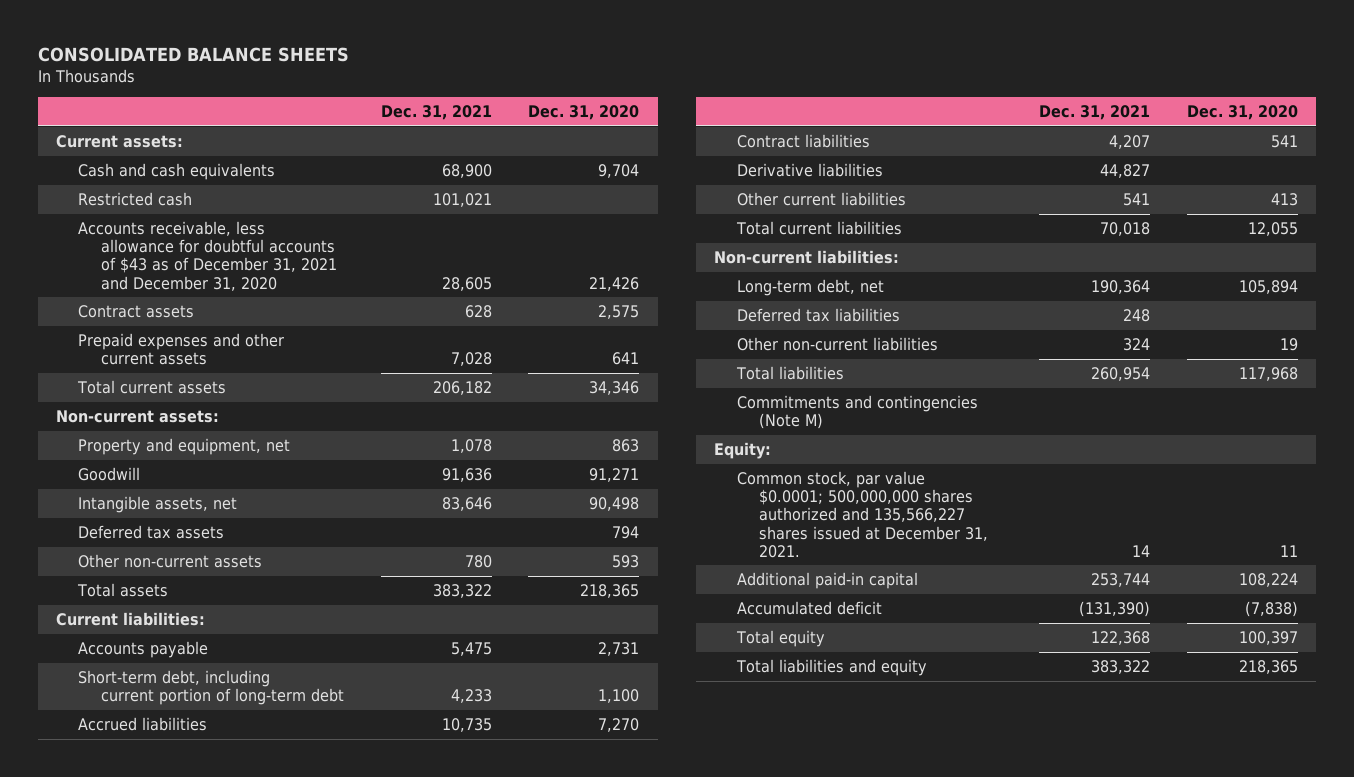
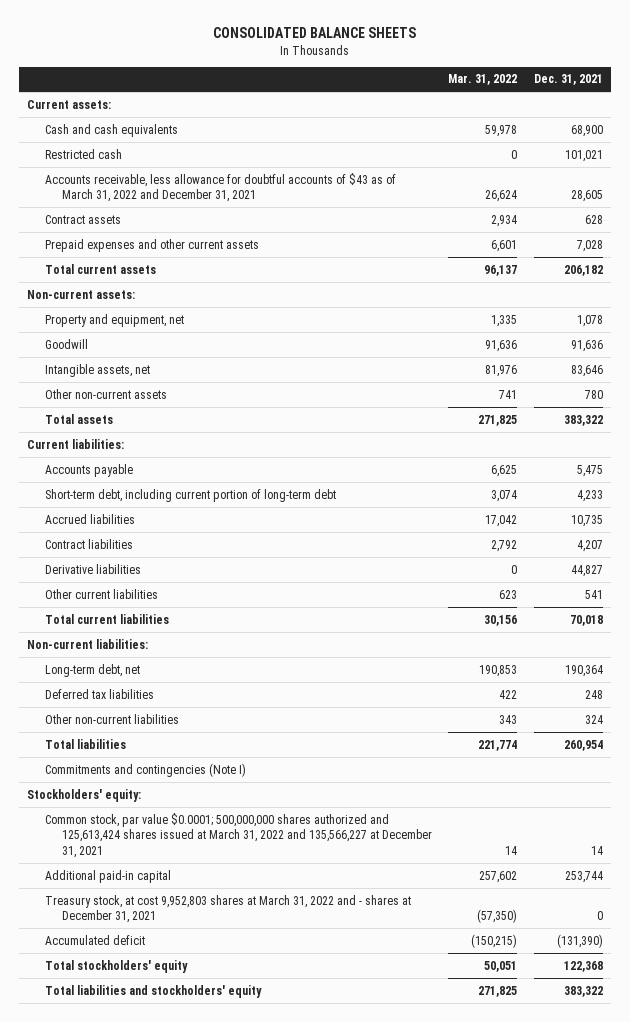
[528,105,640,121] Dec. 31, 2020 -> none
none -> [448,74,518,86] Mar. 31, 2022
[78,220,337,291] Accounts receivable, less allowance for doubtful accounts of $43 as of December 31, 2021 and December 31, 2020 -> [44,172,396,203] Accounts receivable, less allowance for doubtful accounts of $43 as of March 31, 2022 and December 31, 2021
[78,524,225,539] Deferred tax assets -> none
[736,394,978,430] Commitments and contingencies (Note M) -> [44,762,246,777] Commitments and contingencies (Note I)
[714,441,772,459] Equity: -> [27,788,142,802] Stockholders' equity:
[736,470,989,558] Common stock, par value $0.0001; 500,000,000 shares authorized and 135,566,227 shares issued at December 31, 2021. -> [44,812,432,858] Common stock, par value $0.0001; 500,000,000 shares authorized and 125,613,424 shares issued at March 31, 2022 and 135,566,227 at December 31, 2021
none -> [44,894,411,924] Treasury stock, at cost 9,952,803 shares at March 31, 2022 and - shares at December 31, 2021
[735,629,825,647] Total equity -> [44,959,188,973] Total stockholders' equity
[735,658,927,676] Total liabilities and equity -> [44,984,262,998] Total liabilities and stockholders' equity

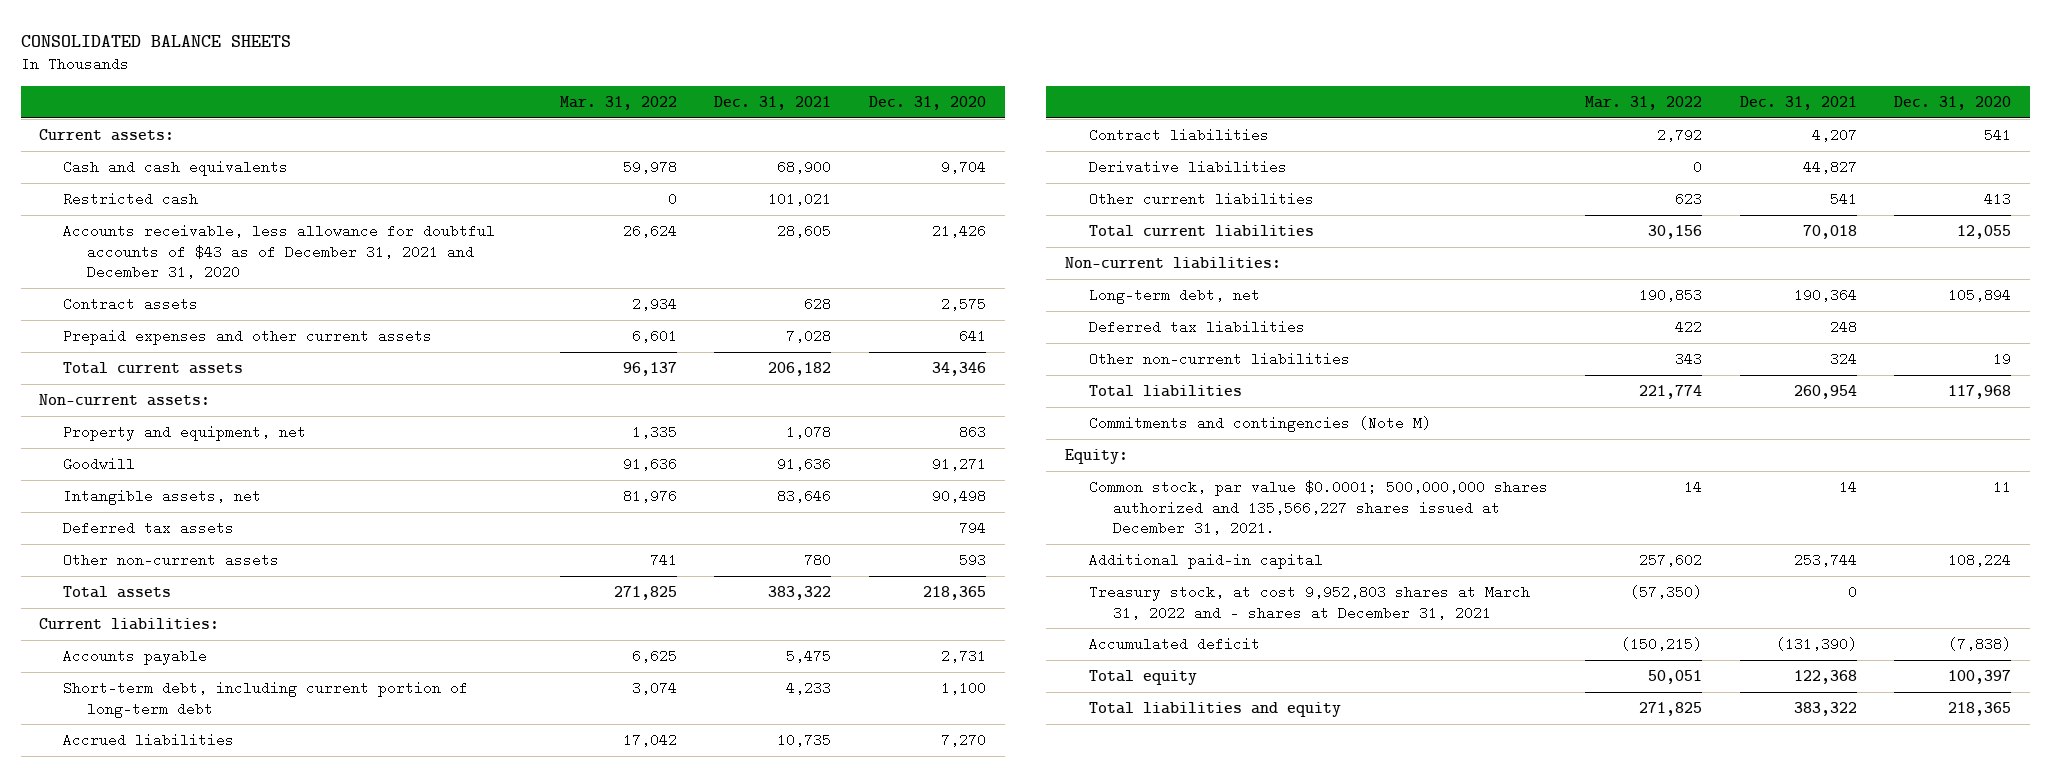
none -> [868,95,986,110] Dec. 31, 2020
[44,172,396,203] Accounts receivable, less allowance for doubtful accounts of $43 as of March 31, 2022 and December 31, 2021 -> [63,224,496,280] Accounts receivable, less allowance for doubtful accounts of $43 as of December 31, 2021 and December 31, 2020
none -> [63,521,235,536] Deferred tax assets
[44,762,246,777] Commitments and contingencies (Note I) -> [1088,416,1431,433] Commitments and contingencies (Note M)
[27,788,142,802] Stockholders' equity: -> [1065,449,1129,465] Equity:
[44,812,432,858] Common stock, par value $0.0001; 500,000,000 shares authorized and 125,613,424 shares issued at March 31, 2022 and 135,566,227 at December 31, 2021 -> [1088,480,1548,536] Common stock, par value $0.0001; 500,000,000 shares authorized and 135,566,227 shares issued at December 31, 2021.
[44,959,188,973] Total stockholders' equity -> [1088,670,1197,686] Total equity
[44,984,262,998] Total liabilities and stockholders' equity -> [1088,702,1341,718] Total liabilities and equity

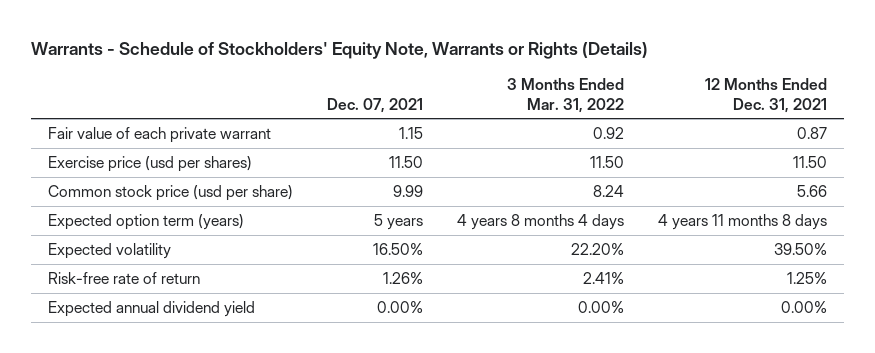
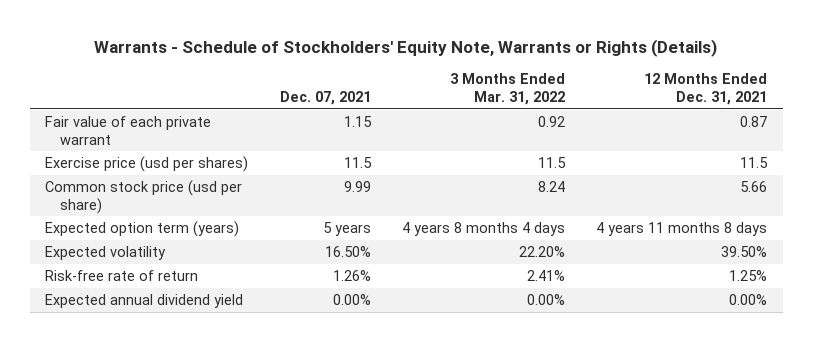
[389,155,424,168] 11.50 -> [343,156,372,168] 11.5
[590,155,625,168] 11.50 -> [537,156,566,168] 11.5
[792,155,827,168] 11.50 -> [740,156,769,168] 11.5

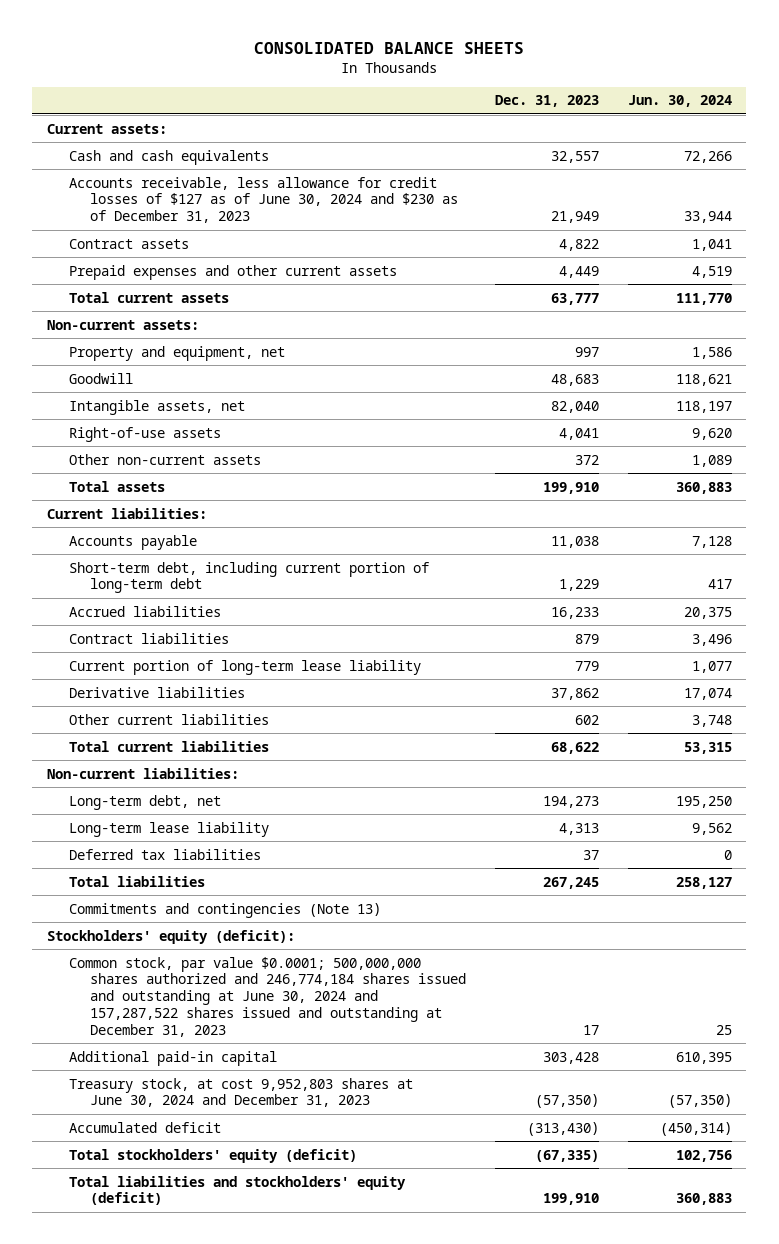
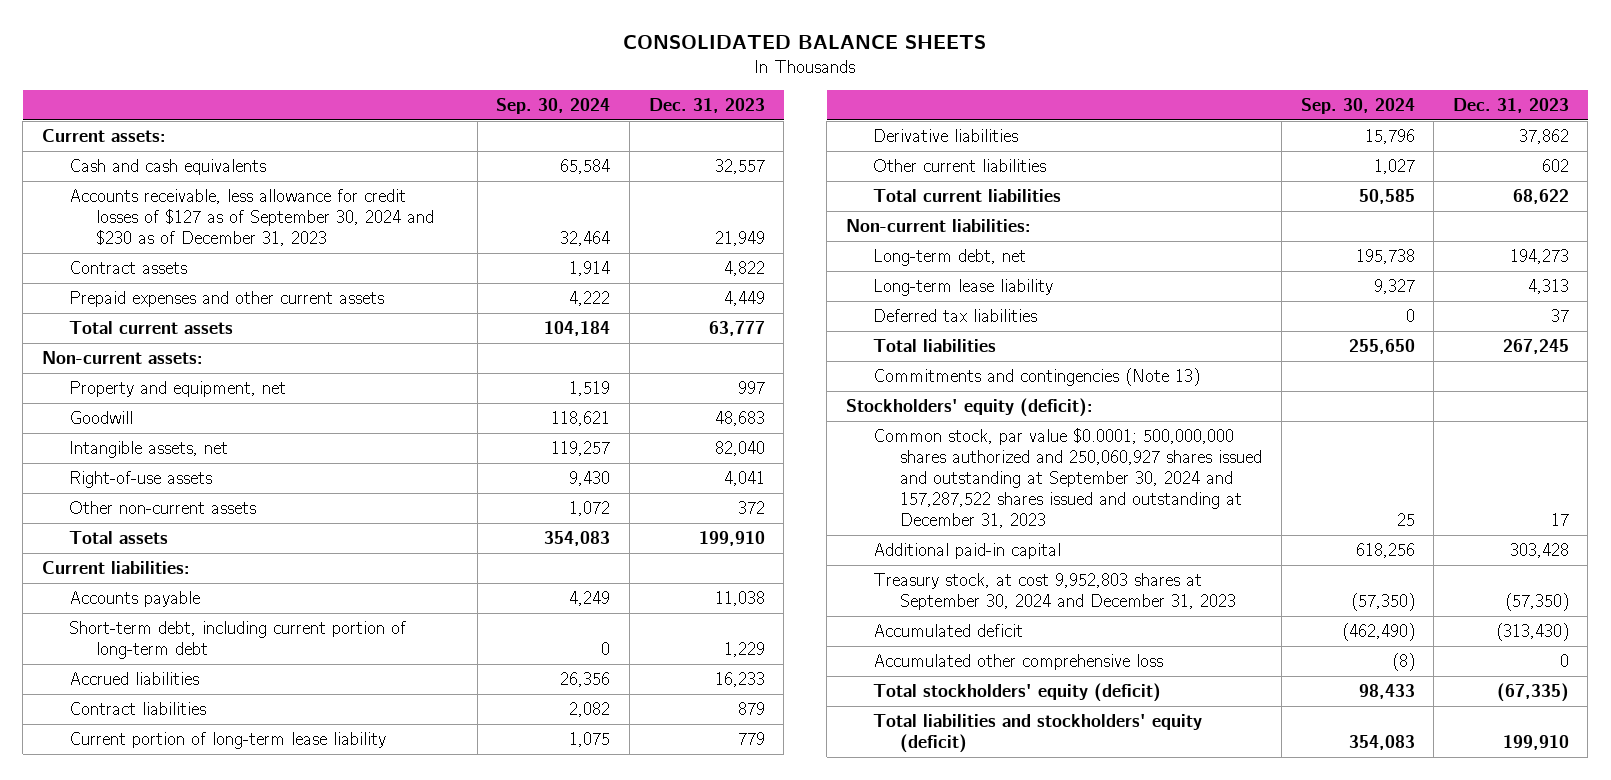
[627,95,732,108] Jun. 30, 2024 -> none
none -> [496,97,611,114] Sep. 30, 2024
[68,176,459,224] Accounts receivable, less allowance for credit losses of $127 as of June 30, 2024 and $230 as of December 31, 2023 -> [68,188,435,247] Accounts receivable, less allowance for credit losses of $127 as of September 30, 2024 and $230 as of December 31, 2023
[68,956,467,1037] Common stock, par value $0.0001; 500,000,000 shares authorized and 246,774,184 shares issued and outstanding at June 30, 2024 and 157,287,522 shares issued and outstanding at December 31, 2023 -> [873,427,1263,529] Common stock, par value $0.0001; 500,000,000 shares authorized and 250,060,927 shares issued and outstanding at September 30, 2024 and 157,287,522 shares issued and outstanding at December 31, 2023
[68,1077,413,1108] Treasury stock, at cost 9,952,803 shares at June 30, 2024 and December 31, 2023 -> [873,572,1237,610] Treasury stock, at cost 9,952,803 shares at September 30, 2024 and December 31, 2023
none -> [873,653,1164,670] Accumulated other comprehensive loss

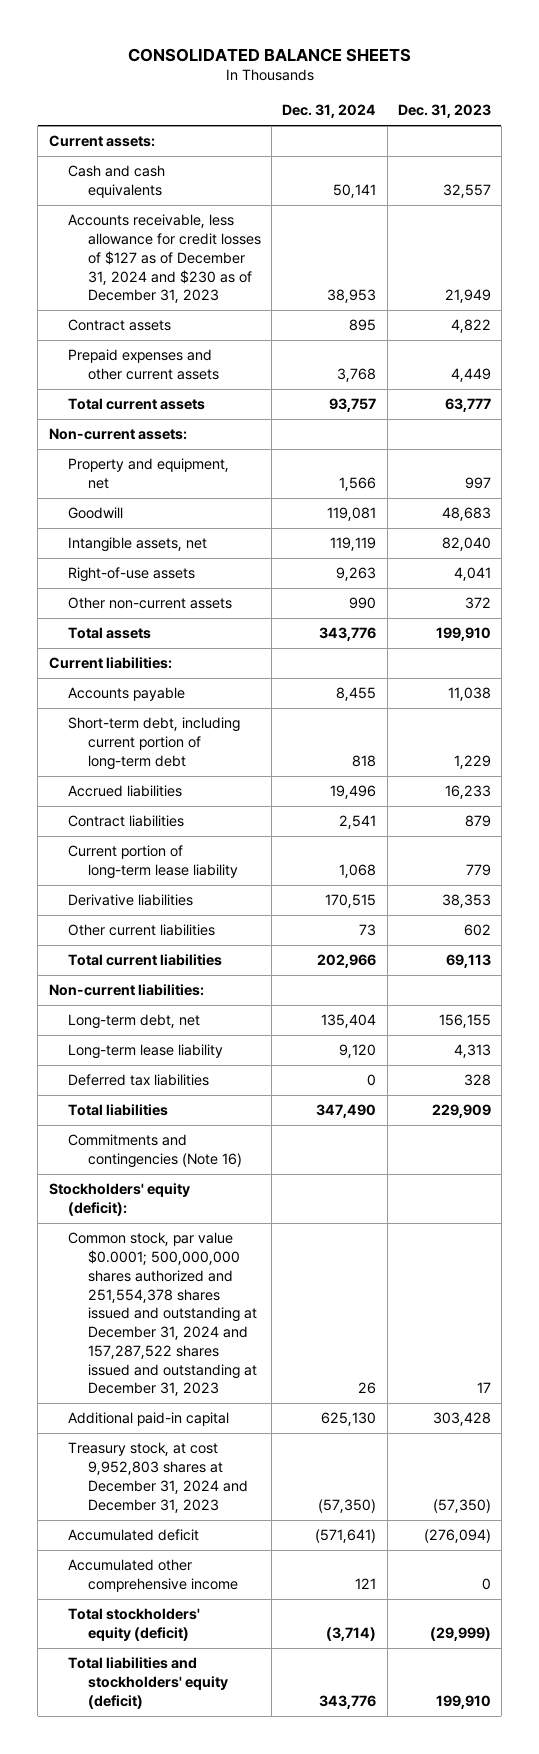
[496,97,611,114] Sep. 30, 2024 -> none
none -> [282,104,377,119] Dec. 31, 2024
[68,188,435,247] Accounts receivable, less allowance for credit losses of $127 as of September 30, 2024 and $230 as of December 31, 2023 -> [68,214,262,304] Accounts receivable, less allowance for credit losses of $127 as of December 31, 2024 and $230 as of December 31, 2023
[1518,128,1569,144] 37,862 -> [441,894,491,909] 38,353
[1512,188,1569,204] 68,622 -> [445,954,491,969] 69,113
[1509,248,1569,264] 194,273 -> [438,1014,491,1029] 156,155
[1550,308,1569,322] 37 -> [463,1074,491,1087] 328
[1502,338,1569,354] 267,245 -> [431,1104,491,1119] 229,909
[873,367,1201,386] Commitments and contingencies (Note 13) -> [68,1134,243,1169] Commitments and contingencies (Note 16)
[873,427,1263,529] Common stock, par value $0.0001; 500,000,000 shares authorized and 250,060,927 shares issued and outstanding at September 30, 2024 and 157,287,522 shares issued and outstanding at December 31, 2023 -> [68,1232,258,1397] Common stock, par value $0.0001; 500,000,000 shares authorized and 251,554,378 shares issued and outstanding at December 31, 2024 and 157,287,522 shares issued and outstanding at December 31, 2023
[873,572,1237,610] Treasury stock, at cost 9,952,803 shares at September 30, 2024 and December 31, 2023 -> [68,1442,249,1513] Treasury stock, at cost 9,952,803 shares at December 31, 2024 and December 31, 2023
[1495,622,1569,641] (313,430) -> [423,1529,491,1544] (276,094)
[873,653,1164,670] Accumulated other comprehensive loss -> [68,1559,239,1593] Accumulated other comprehensive income
[1496,682,1569,702] (67,335) -> [429,1627,491,1642] (29,999)

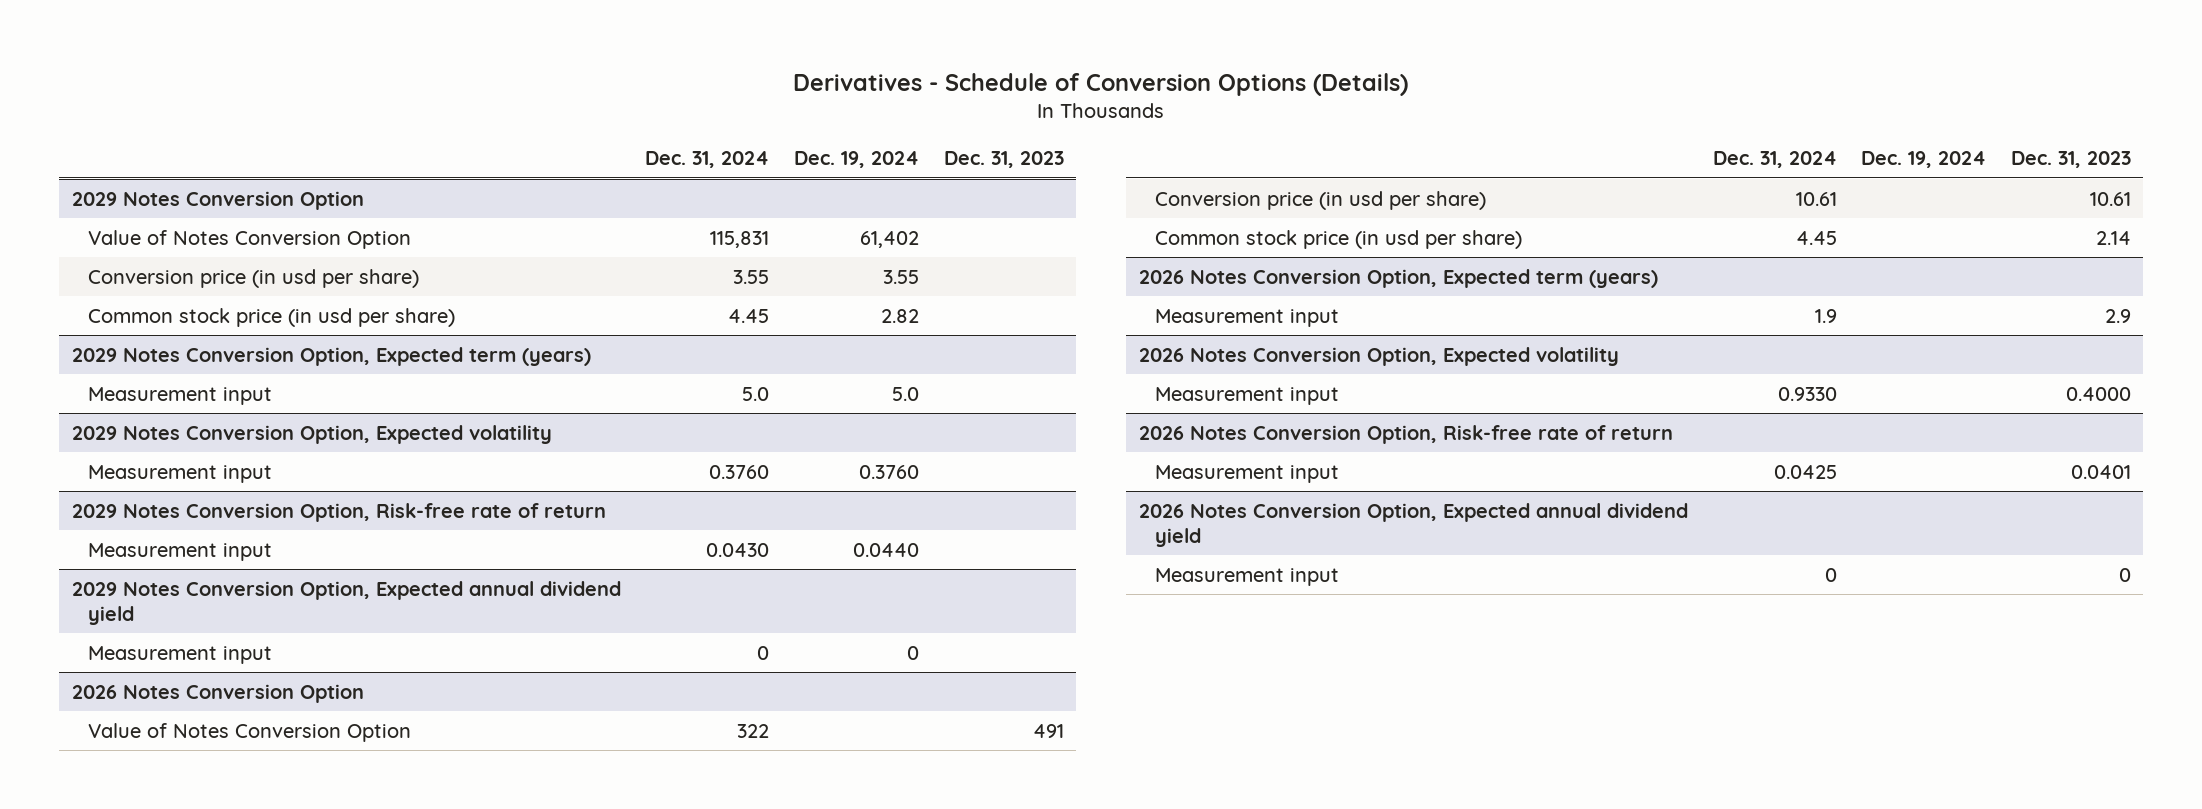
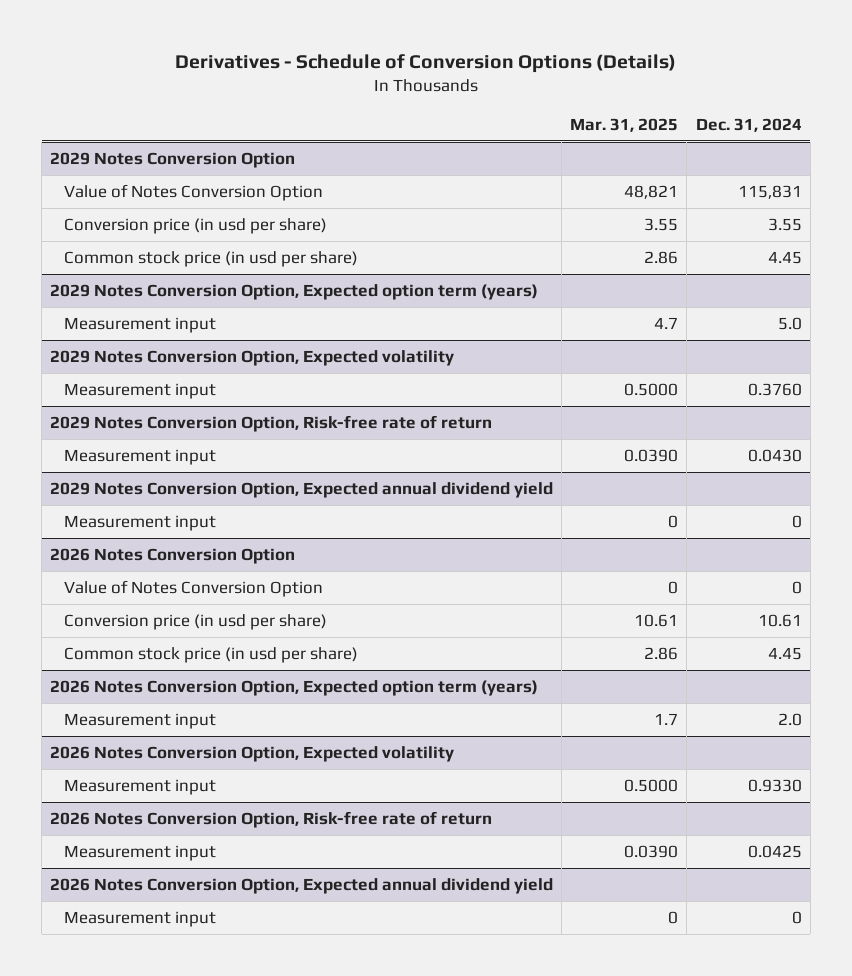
[793,151,919,169] Dec. 19, 2024 -> none
[943,151,1064,169] Dec. 31, 2023 -> none
none -> [570,117,679,132] Mar. 31, 2025
[71,346,591,366] 2029 Notes Conversion Option, Expected term (years) -> [50,284,539,301] 2029 Notes Conversion Option, Expected option term (years)
[737,723,770,738] 322 -> [791,581,802,595] 0
[1138,268,1658,288] 2026 Notes Conversion Option, Expected term (years) -> [50,680,539,697] 2026 Notes Conversion Option, Expected option term (years)
[1814,308,1837,323] 1.9 -> [777,713,802,727] 2.0

